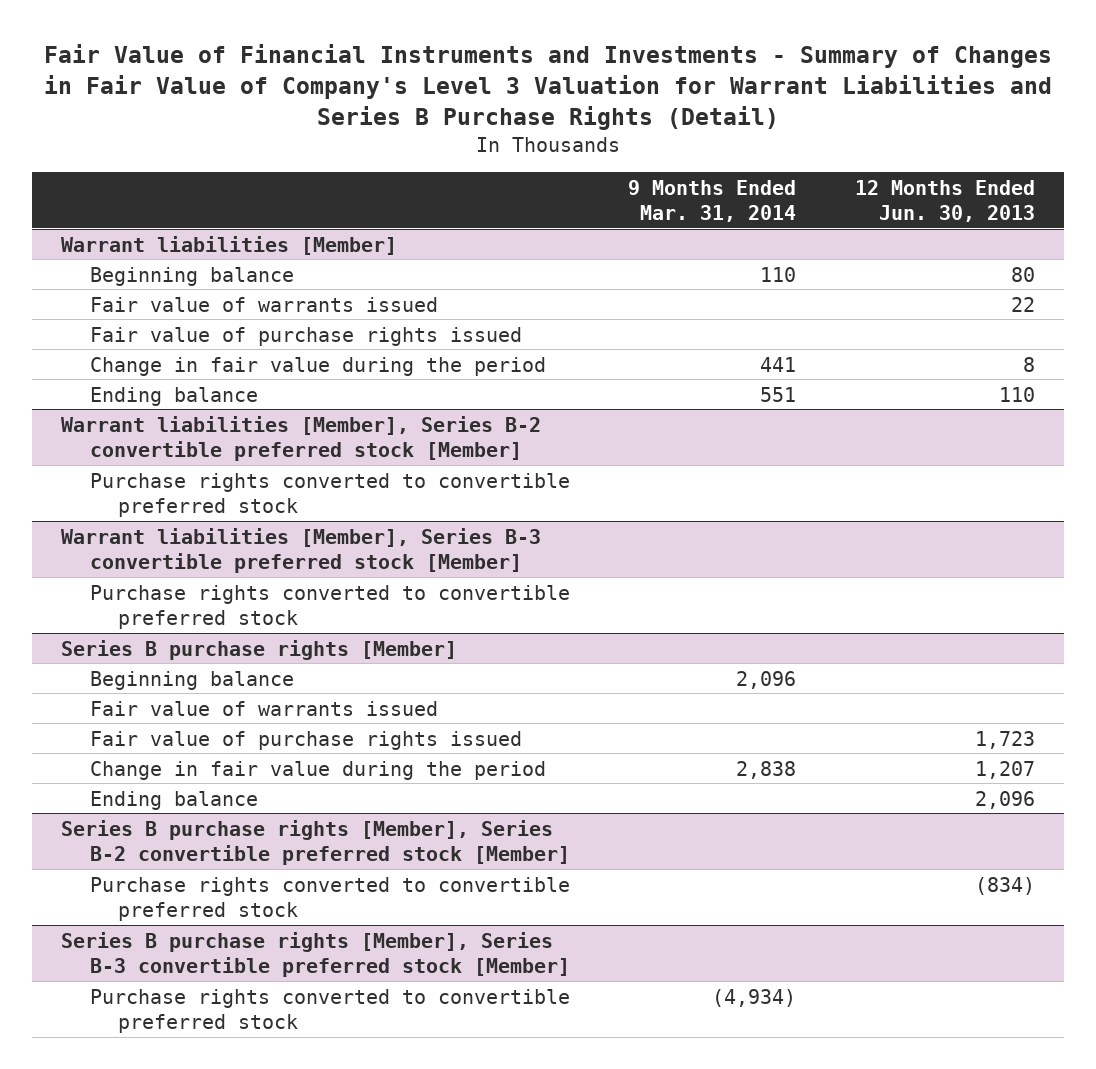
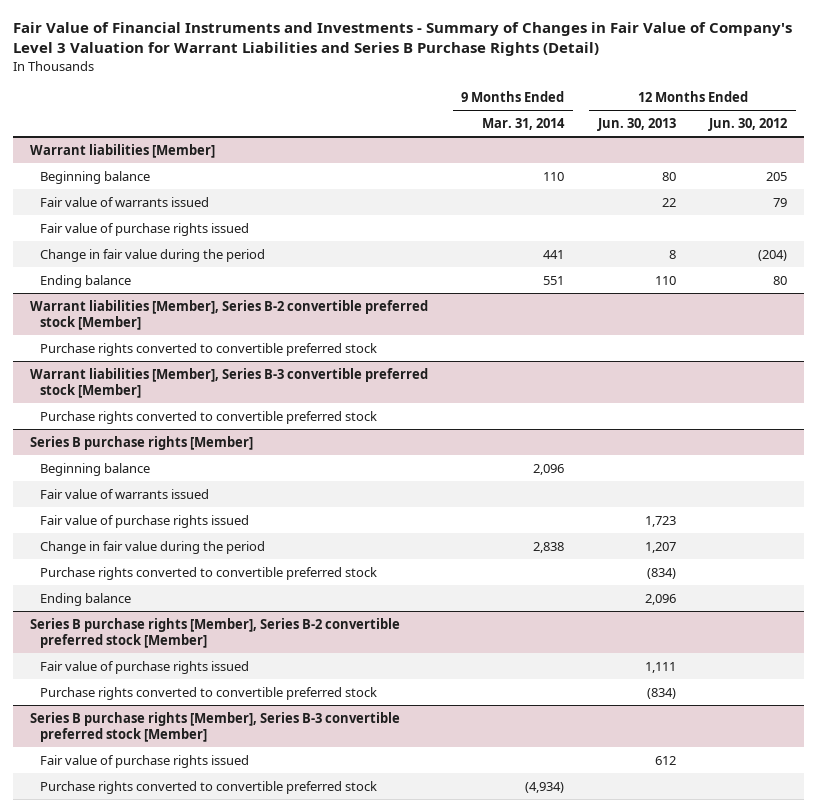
none -> [708,117,788,131] Jun. 30, 2012
none -> [39,566,377,580] Purchase rights converted to convertible preferred stock
none -> [39,660,249,674] Fair value of purchase rights issued
none -> [39,754,249,768] Fair value of purchase rights issued

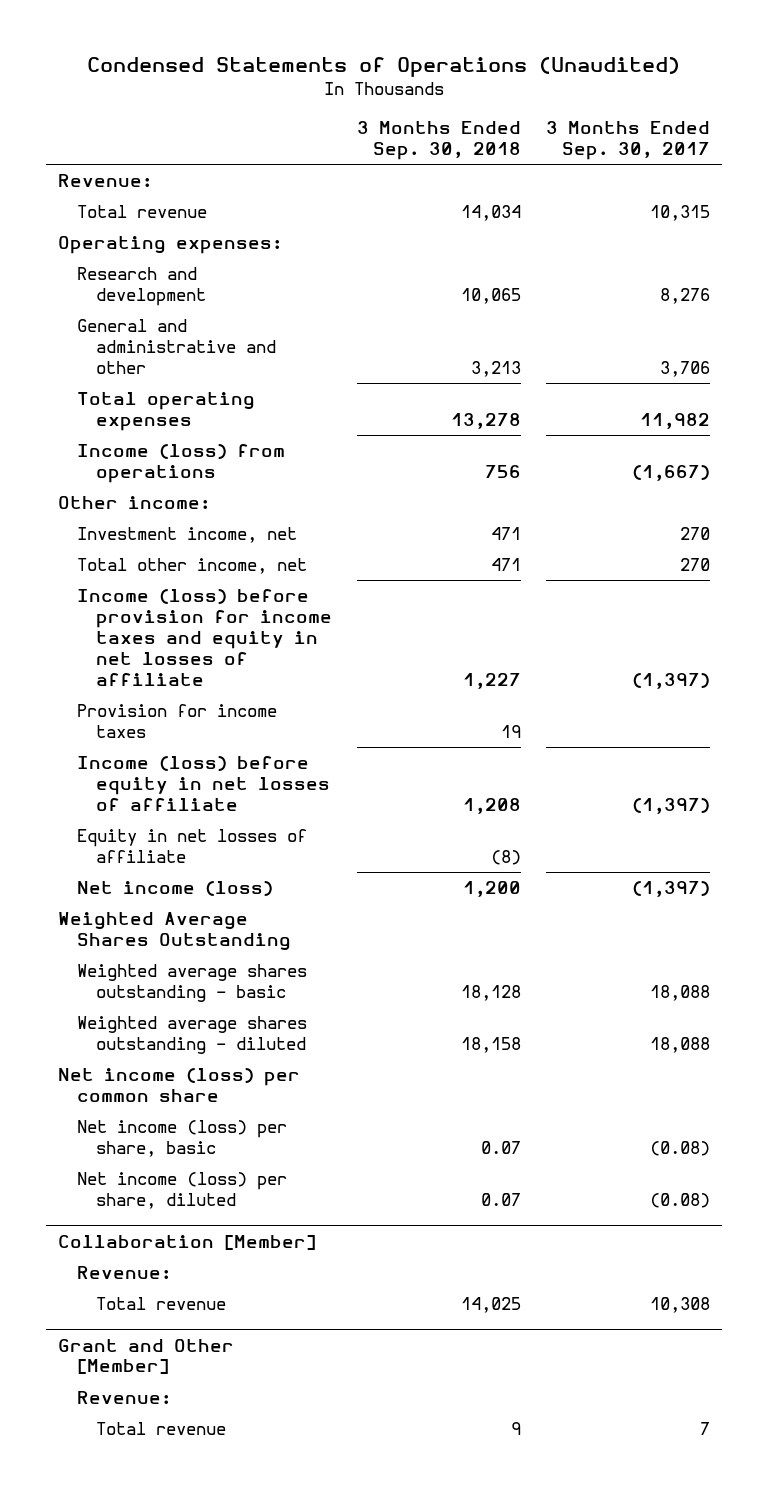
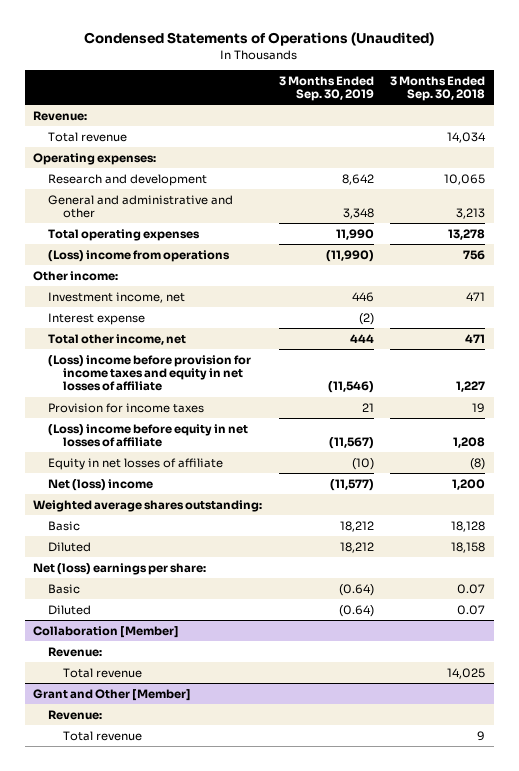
[545,121,710,160] 3 Months Ended Sep. 30, 2017 -> none
none -> [278,75,374,102] 3 Months Ended Sep. 30, 2019
[77,444,286,484] Income (loss) from operations -> [47,249,230,262] (Loss) income from operations
none -> [47,312,145,325] Interest expense
[77,589,333,686] Income (loss) before provision for income taxes and equity in net losses of affiliate -> [47,354,251,392] (Loss) income before provision for income taxes and equity in net losses of affiliate
[77,756,331,811] Income (loss) before equity in net losses of affiliate -> [47,423,248,448] (Loss) income before equity in net losses of affiliate
[77,881,274,897] Net income (loss) -> [47,478,153,491] Net (loss) income
[57,912,292,952] Weighted Average Shares Outstanding -> [33,499,263,512] Weighted average shares outstanding:
[77,964,308,1003] Weighted average shares outstanding - basic -> [47,520,80,531] Basic
[77,1016,308,1055] Weighted average shares outstanding - diluted -> [47,541,91,552] Diluted
[57,1068,300,1103] Net income (loss) per common share -> [33,562,207,575] Net (loss) earnings per share:
[77,1120,288,1158] Net income (loss) per share, basic -> [47,583,80,594] Basic
[77,1172,288,1210] Net income (loss) per share, diluted -> [47,604,91,615] Diluted

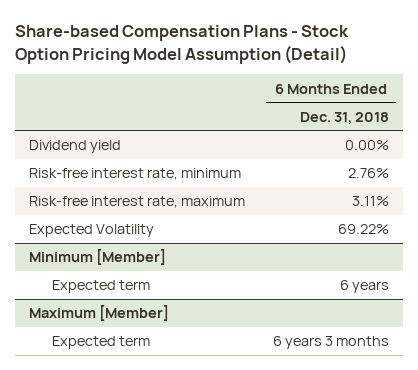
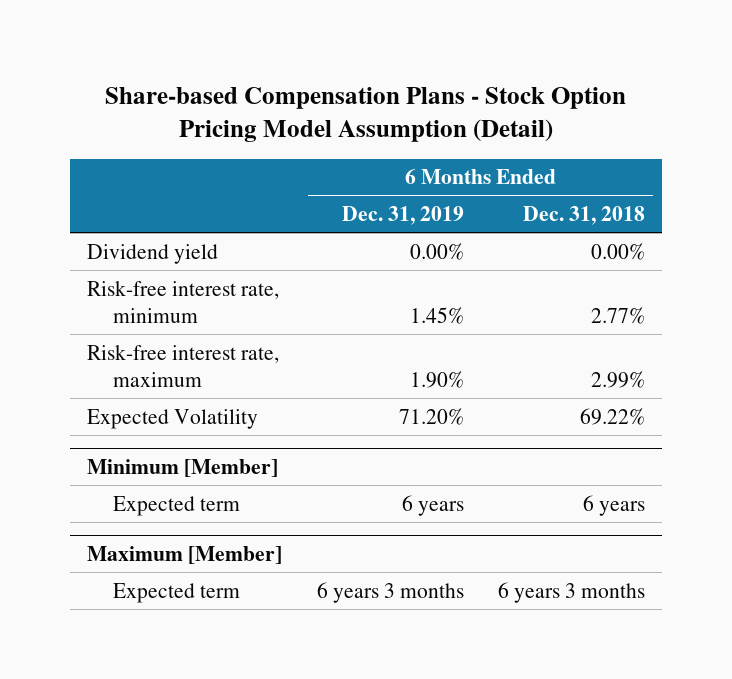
none -> [341,206,464,226] Dec. 31, 2019
[348,168,390,179] 2.76% -> [590,306,645,324] 2.77%
[352,196,390,207] 3.11% -> [590,370,645,388] 2.99%

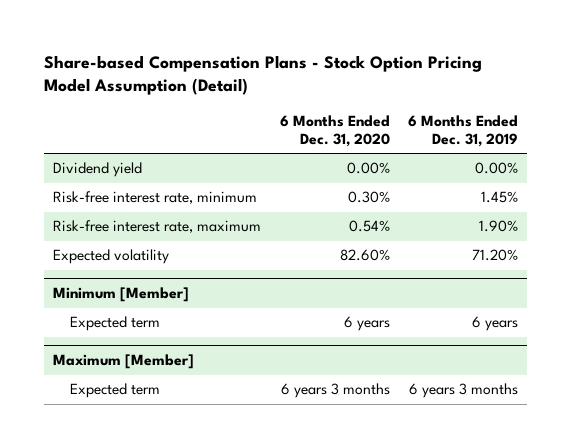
[522,206,645,226] Dec. 31, 2018 -> none
none -> [279,115,390,148] 6 Months Ended Dec. 31, 2020
[87,408,259,429] Expected Volatility -> [53,249,170,265] Expected volatility

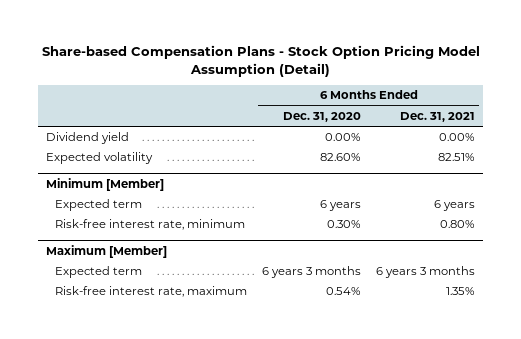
[408,115,519,148] 6 Months Ended Dec. 31, 2019 -> none
none -> [400,111,476,122] Dec. 31, 2021
[53,191,258,205] Risk-free interest rate, minimum -> none
[53,220,262,234] Risk-free interest rate, maximum -> none
none -> [54,219,245,231] Risk-free interest rate, minimum
none -> [54,286,247,298] Risk-free interest rate, maximum

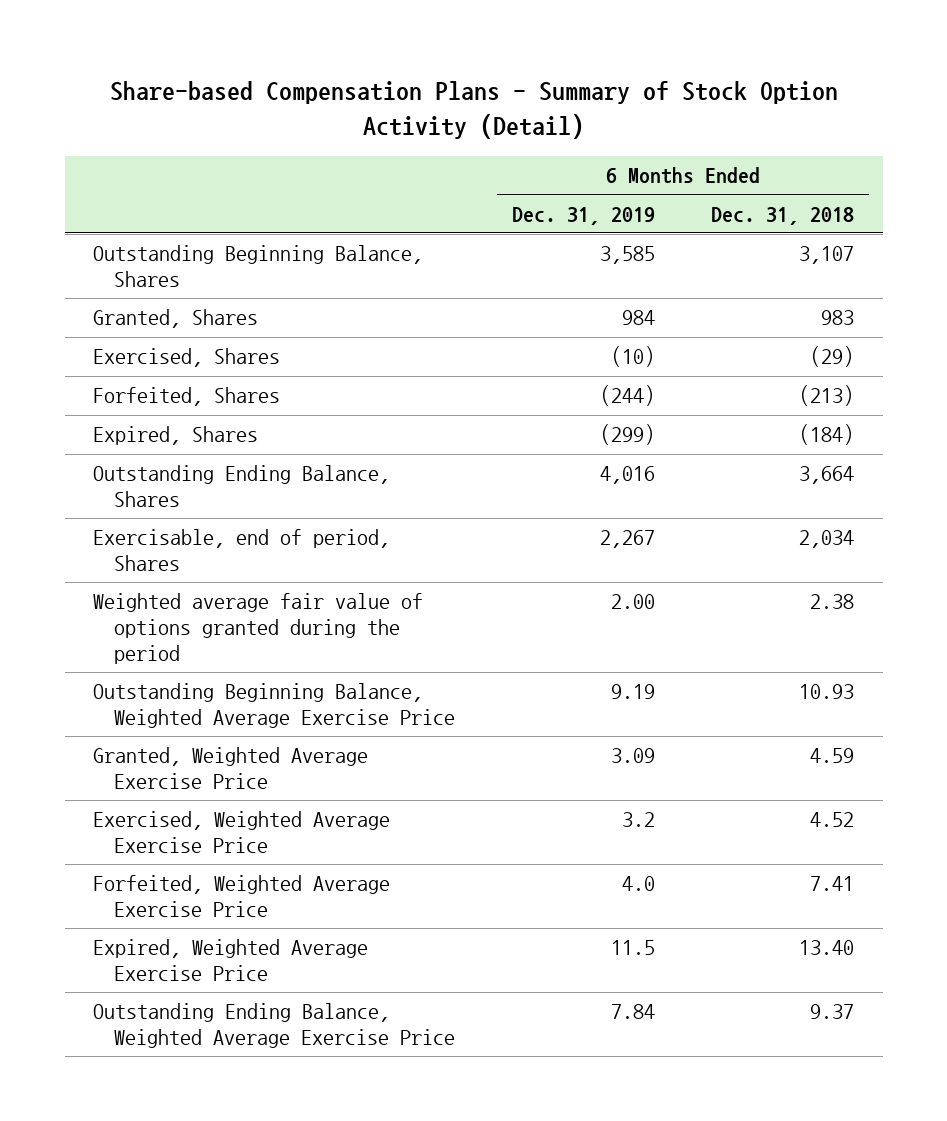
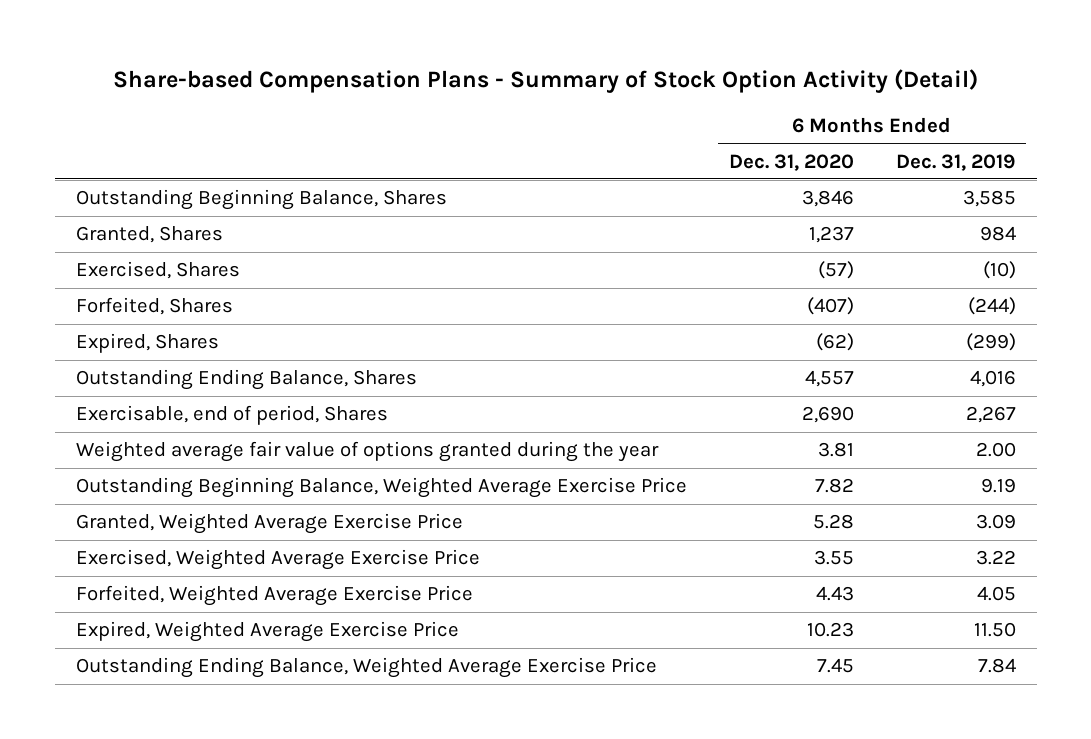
[711,206,855,225] Dec. 31, 2018 -> none
none -> [728,153,854,171] Dec. 31, 2020
[93,593,424,664] Weighted average fair value of options granted during the period -> [75,441,659,463] Weighted average fair value of options granted during the year
[621,812,655,828] 3.2 -> [975,550,1016,566] 3.22
[621,876,655,892] 4.0 -> [976,586,1016,602] 4.05
[610,940,655,956] 11.5 -> [973,622,1016,638] 11.50

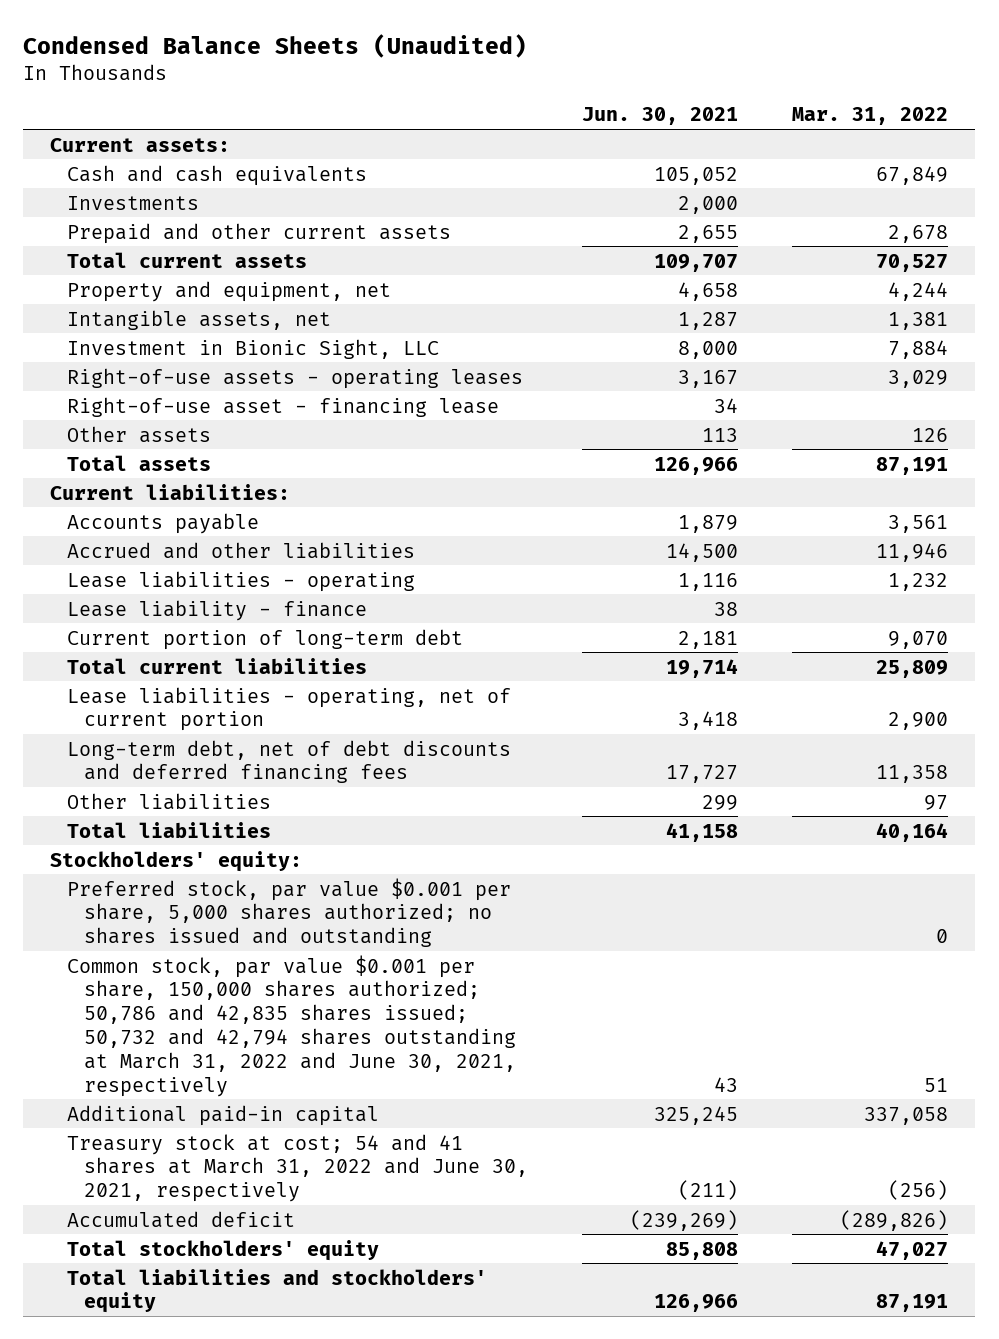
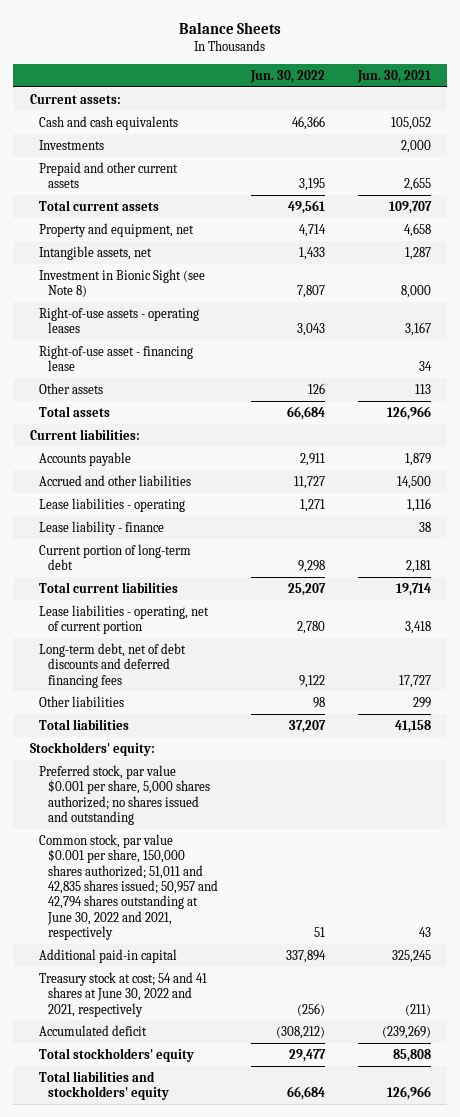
[23,33,528,58] Condensed Balance Sheets (Unaudited) -> [179,21,282,34] Balance Sheets
[792,107,949,126] Mar. 31, 2022 -> none
none -> [249,69,325,83] Jun. 30, 2022
[67,338,440,359] Investment in Bionic Sight, LLC -> [38,268,205,298] Investment in Bionic Sight (see Note 8)
[67,954,517,1097] Common stock, par value $0.001 per share, 150,000 shares authorized; 50,786 and 42,835 shares issued; 50,732 and 42,794 shares outstanding at March 31, 2022 and June 30, 2021, respectively -> [38,833,219,941] Common stock, par value $0.001 per share, 150,000 shares authorized; 51,011 and 42,835 shares issued; 50,957 and 42,794 shares outstanding at June 30, 2022 and 2021, respectively
[67,1133,529,1203] Treasury stock at cost; 54 and 41 shares at March 31, 2022 and June 30, 2021, respectively -> [38,971,207,1017] Treasury stock at cost; 54 and 41 shares at June 30, 2022 and 2021, respectively

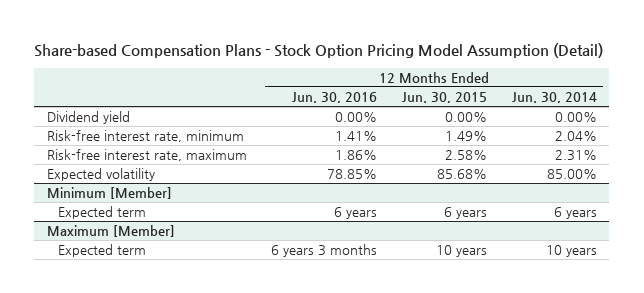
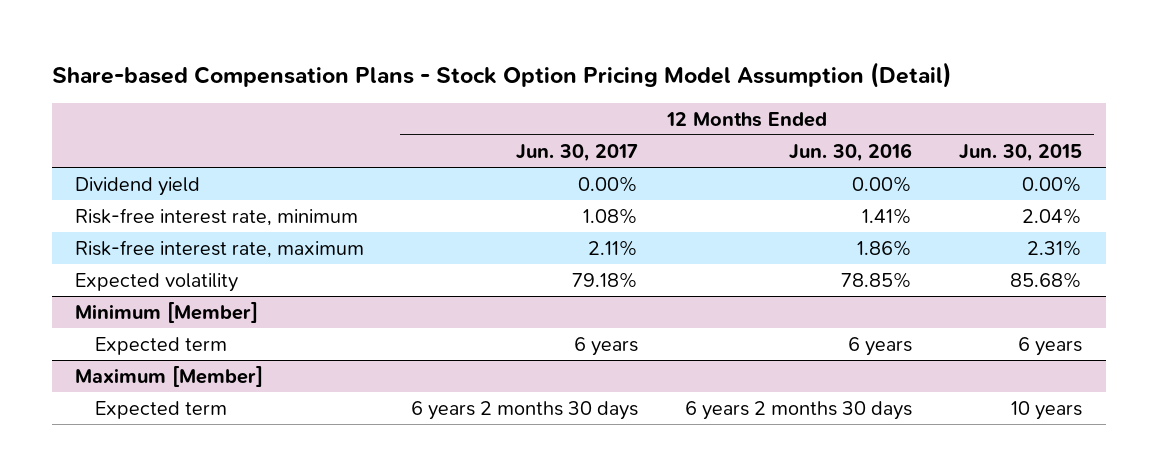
[511,92,597,104] Jun. 30, 2014 -> none
none -> [516,143,639,162] Jun. 30, 2017
[445,131,488,142] 1.49% -> [1022,207,1083,224] 2.04%
[445,150,488,161] 2.58% -> [1027,239,1083,256] 2.31%
[271,244,378,258] 6 years 3 months -> [685,400,913,420] 6 years 2 months 30 days

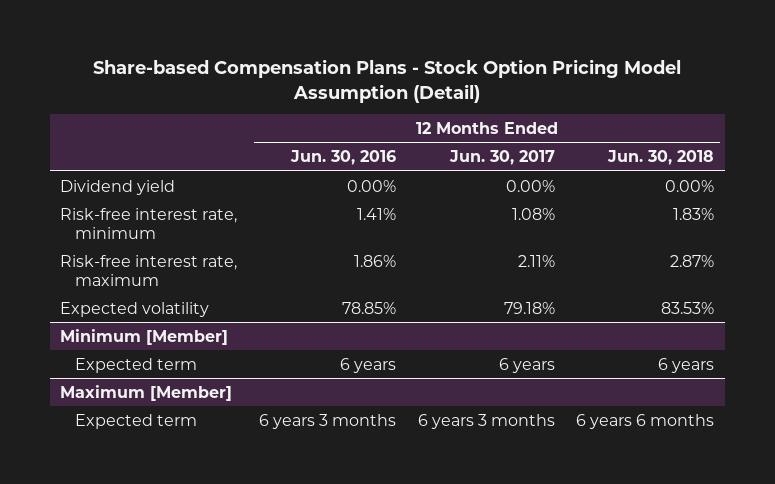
[959,143,1083,162] Jun. 30, 2015 -> none
none -> [607,150,715,166] Jun. 30, 2018
[411,400,639,420] 6 years 2 months 30 days -> [417,413,555,429] 6 years 3 months
[685,400,913,420] 6 years 2 months 30 days -> [259,413,397,429] 6 years 3 months

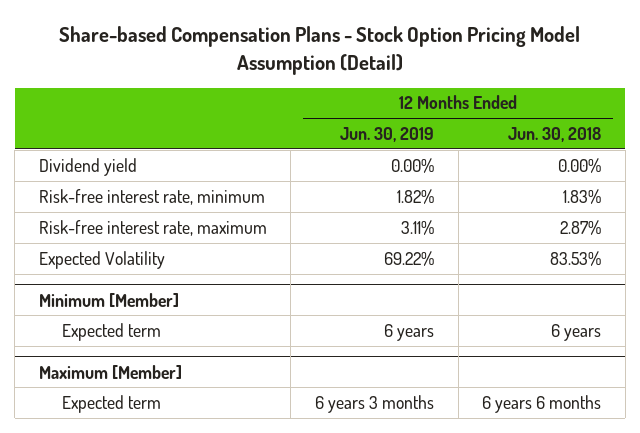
[290,150,397,166] Jun. 30, 2016 -> none
[448,150,555,166] Jun. 30, 2017 -> none
none -> [340,127,435,143] Jun. 30, 2019
[60,301,210,317] Expected volatility -> [38,250,165,269] Expected Volatility

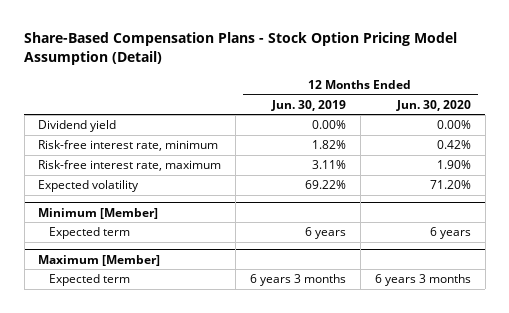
[59,26,581,75] Share-based Compensation Plans - Stock Option Pricing Model Assumption (Detail) -> [24,32,458,66] Share-Based Compensation Plans - Stock Option Pricing Model Assumption (Detail)
[508,127,602,143] Jun. 30, 2018 -> none
none -> [395,99,471,111] Jun. 30, 2020
[38,250,165,269] Expected Volatility -> [38,180,140,193] Expected volatility

